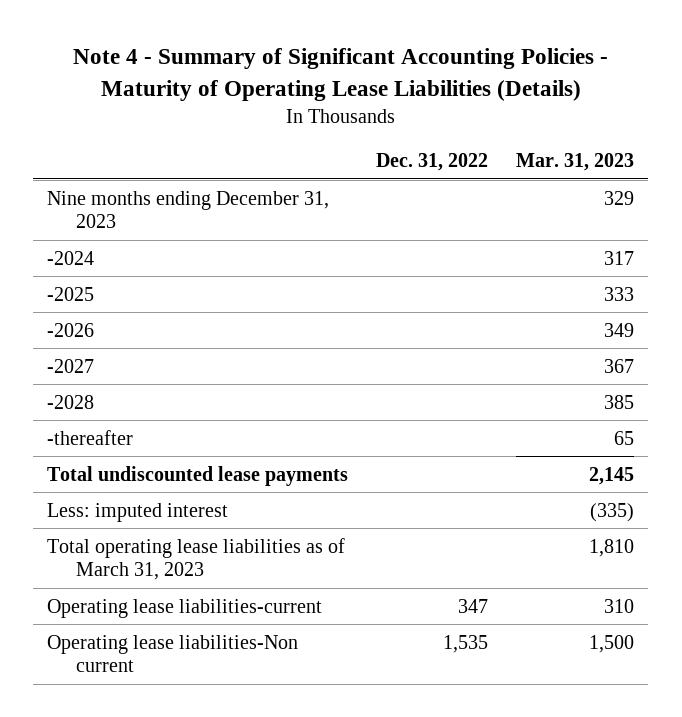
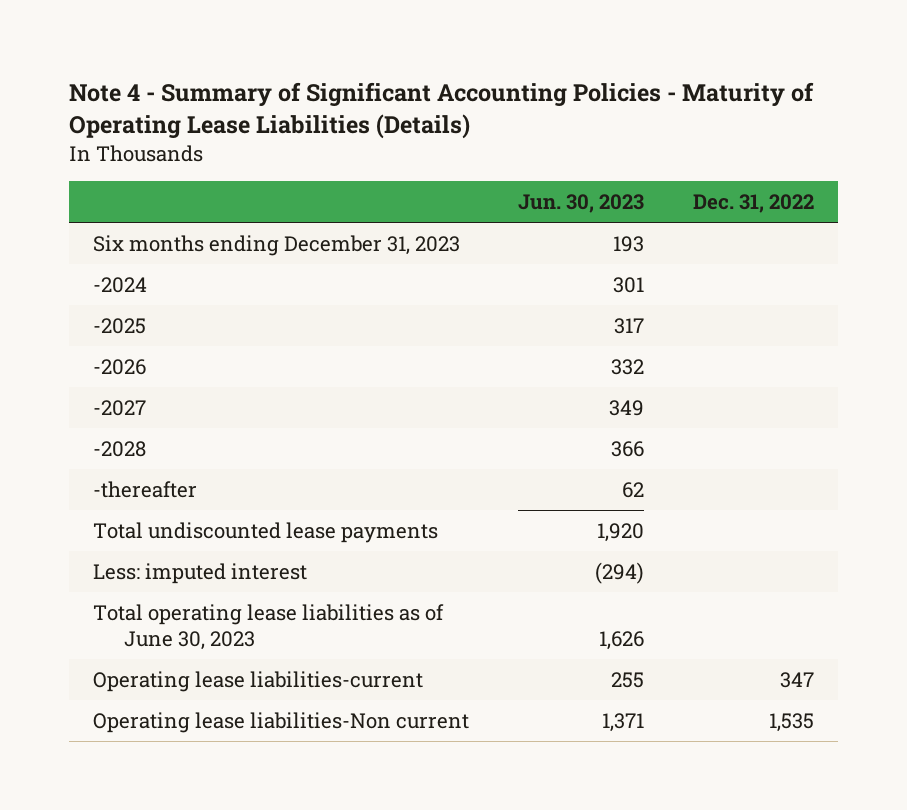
[516,153,635,172] Mar. 31, 2023 -> none
none -> [517,194,644,214] Jun. 30, 2023
[47,190,330,228] Nine months ending December 31, 2023 -> [93,234,461,256] Six months ending December 31, 2023
[47,537,346,580] Total operating lease liabilities as of March 31, 2023 -> [93,603,445,650] Total operating lease liabilities as of June 30, 2023

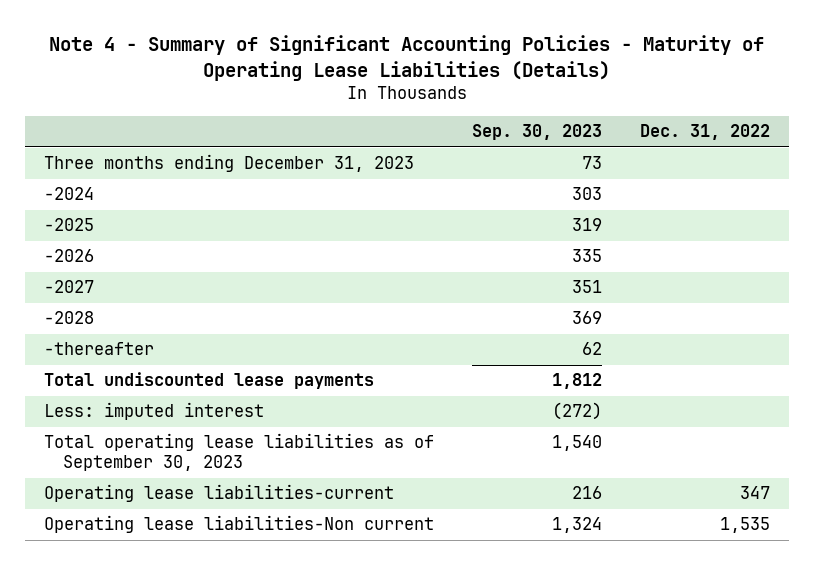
[517,194,644,214] Jun. 30, 2023 -> none
none -> [471,124,602,141] Sep. 30, 2023
[93,234,461,256] Six months ending December 31, 2023 -> [43,154,414,173] Three months ending December 31, 2023
[93,603,445,650] Total operating lease liabilities as of June 30, 2023 -> [43,433,434,472] Total operating lease liabilities as of September 30, 2023

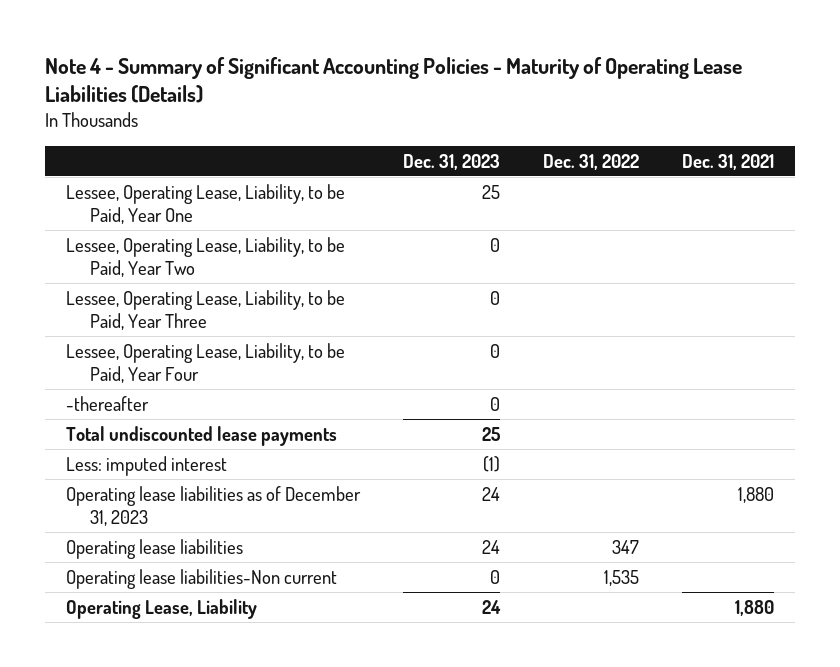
[471,124,602,141] Sep. 30, 2023 -> none
none -> [403,153,501,170] Dec. 31, 2023
none -> [681,153,774,170] Dec. 31, 2021
[43,154,414,173] Three months ending December 31, 2023 -> none
[43,311,94,325] -2028 -> none
[43,187,94,201] -2024 -> [66,183,346,224] Lessee, Operating Lease, Liability, to be Paid, Year One
[43,218,94,232] -2025 -> [66,236,346,277] Lessee, Operating Lease, Liability, to be Paid, Year Two
[43,249,94,263] -2026 -> [66,289,346,330] Lessee, Operating Lease, Liability, to be Paid, Year Three
[43,280,94,294] -2027 -> [66,342,346,383] Lessee, Operating Lease, Liability, to be Paid, Year Four
[43,433,434,472] Total operating lease liabilities as of September 30, 2023 -> [66,485,362,526] Operating lease liabilities as of December 31, 2023
[43,484,394,503] Operating lease liabilities-current -> [66,538,244,559] Operating lease liabilities
none -> [66,598,258,619] Operating Lease, Liability

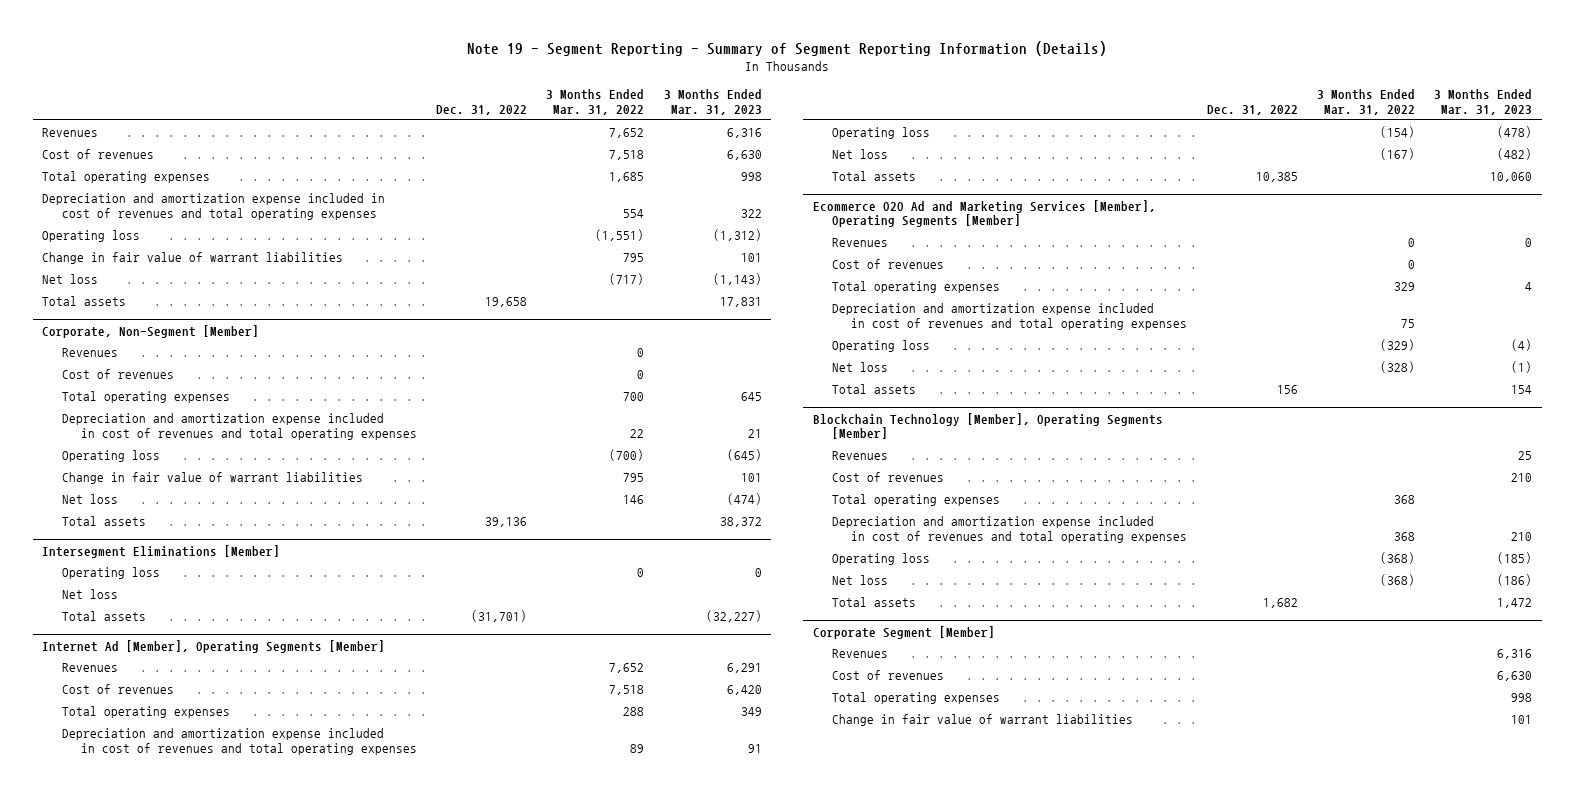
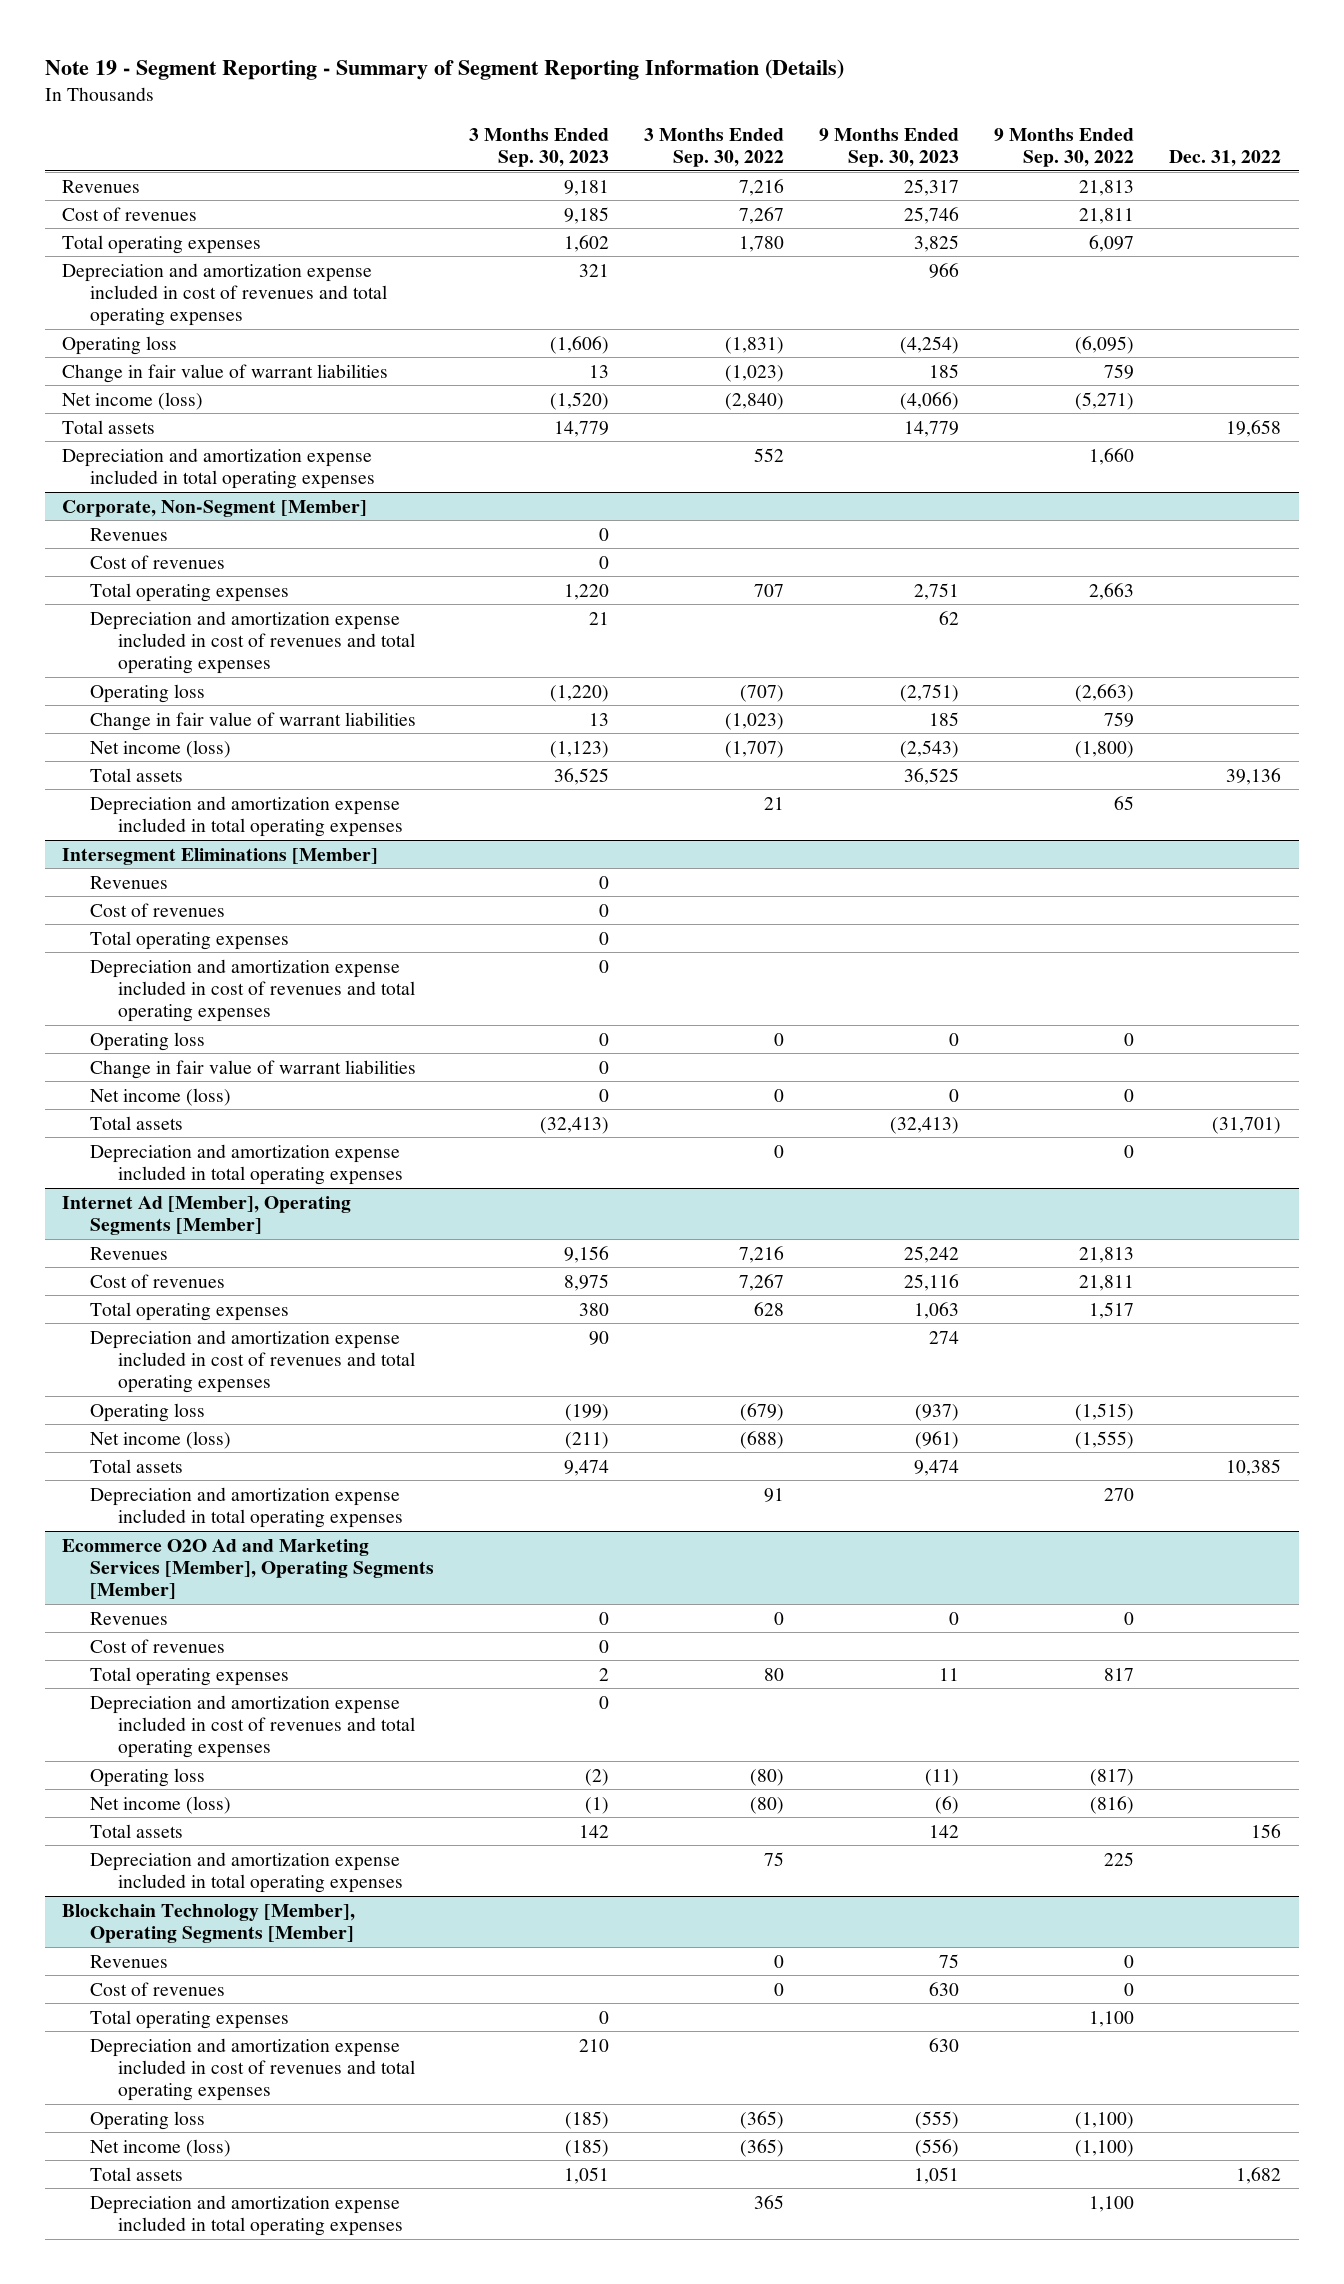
[546,88,645,115] 3 Months Ended Mar. 31, 2022 -> none
[663,88,762,115] 3 Months Ended Mar. 31, 2023 -> none
none -> [469,127,610,167] 3 Months Ended Sep. 30, 2023
none -> [644,127,785,167] 3 Months Ended Sep. 30, 2022
none -> [819,127,960,167] 9 Months Ended Sep. 30, 2023
none -> [994,127,1135,167] 9 Months Ended Sep. 30, 2022
[42,274,99,285] Net loss -> [62,391,204,410] Net income (loss)
none -> [62,447,376,489] Depreciation and amortization expense included in total operating expenses
[61,494,118,505] Net loss -> [90,739,232,758] Net income (loss)
none -> [90,795,403,837] Depreciation and amortization expense included in total operating expenses
none -> [90,875,169,889] Revenues
none -> [90,902,226,917] Cost of revenues
none -> [90,930,290,950] Total operating expenses
none -> [90,958,415,1022] Depreciation and amortization expense included in cost of revenues and total operating expenses
none -> [90,1059,417,1079] Change in fair value of warrant liabilities
[61,589,118,600] Net loss -> [90,1087,232,1106] Net income (loss)
none -> [90,1143,403,1185] Depreciation and amortization expense included in total operating expenses
[832,149,889,160] Net loss -> [90,1430,232,1449] Net income (loss)
none -> [90,1486,403,1528] Depreciation and amortization expense included in total operating expenses
[832,362,889,373] Net loss -> [90,1795,232,1814] Net income (loss)
none -> [90,1851,403,1893] Depreciation and amortization expense included in total operating expenses
[832,575,889,586] Net loss -> [90,2138,232,2157] Net income (loss)
[812,625,995,639] Corporate Segment [Member] -> none
[832,649,889,659] Revenues -> none
[832,670,945,681] Cost of revenues -> none
[832,692,1001,705] Total operating expenses -> none
[832,714,1134,727] Change in fair value of warrant liabilities -> none
none -> [90,2194,403,2236] Depreciation and amortization expense included in total operating expenses

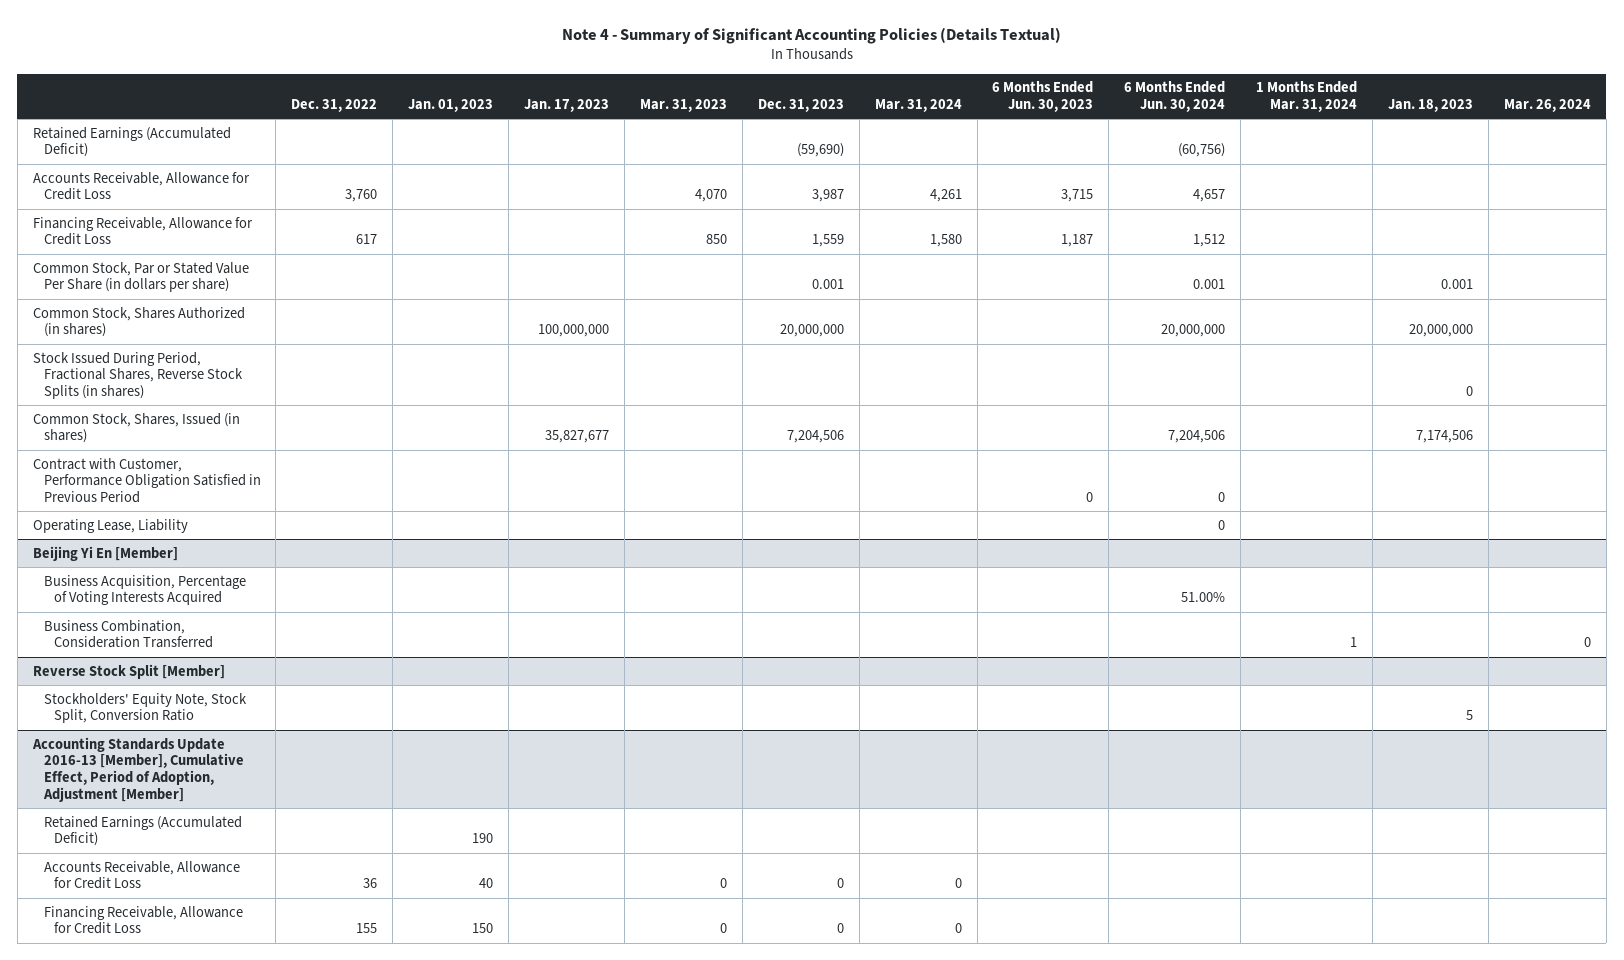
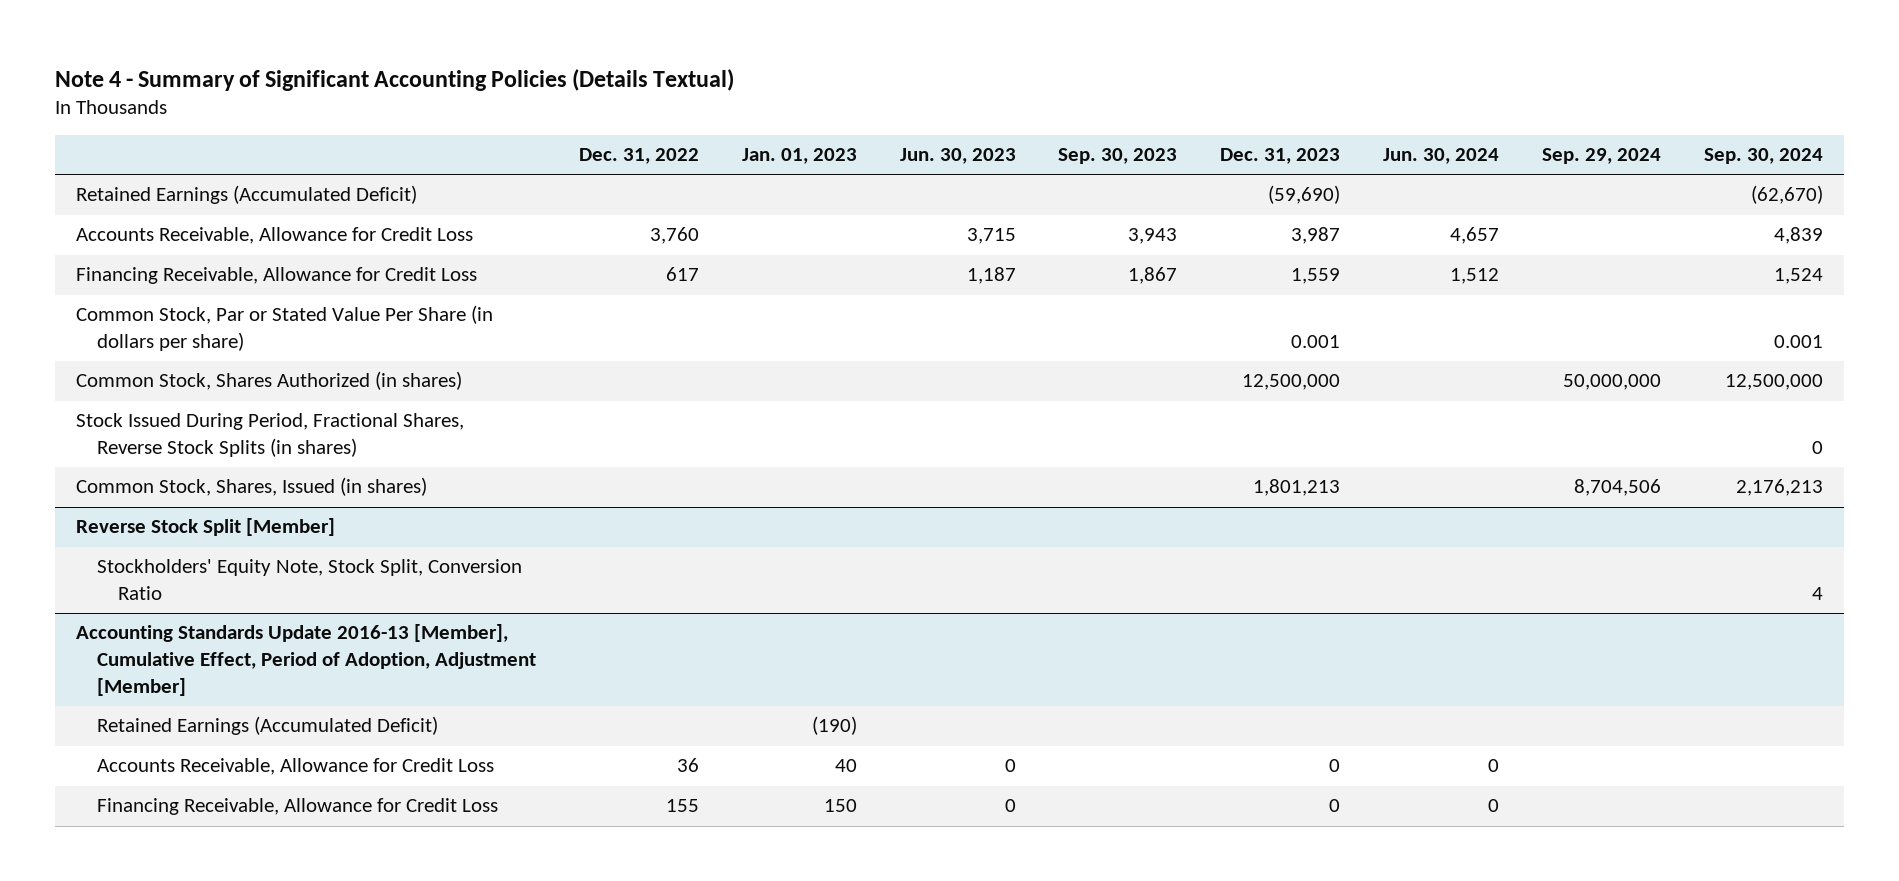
[524,99,610,113] Jan. 17, 2023 -> none
[639,99,727,113] Mar. 31, 2023 -> none
[874,99,962,113] Mar. 31, 2024 -> none
[992,81,1094,113] 6 Months Ended Jun. 30, 2023 -> none
[1124,81,1226,113] 6 Months Ended Jun. 30, 2024 -> none
[1256,81,1358,113] 1 Months Ended Mar. 31, 2024 -> none
[1388,99,1474,113] Jan. 18, 2023 -> none
[1503,99,1591,113] Mar. 26, 2024 -> none
none -> [899,148,1016,165] Jun. 30, 2023
none -> [1058,148,1178,165] Sep. 30, 2023
none -> [1382,148,1499,165] Jun. 30, 2024
none -> [1541,148,1661,165] Sep. 29, 2024
none -> [1703,148,1823,165] Sep. 30, 2024
[779,324,844,338] 20,000,000 -> [1242,374,1341,391] 12,500,000
[32,457,261,504] Contract with Customer, Performance Obligation Satisfied in Previous Period -> none
[32,518,188,533] Operating Lease, Liability -> none
[32,545,178,561] Beijing Yi En [Member] -> none
[43,574,246,606] Business Acquisition, Percentage of Voting Interests Acquired -> none
[43,619,214,649] Business Combination, Consideration Transferred -> none
[786,430,844,444] 7,204,506 -> [1253,479,1341,497] 1,801,213
[472,833,494,844] 190 -> [811,716,857,736] (190)

